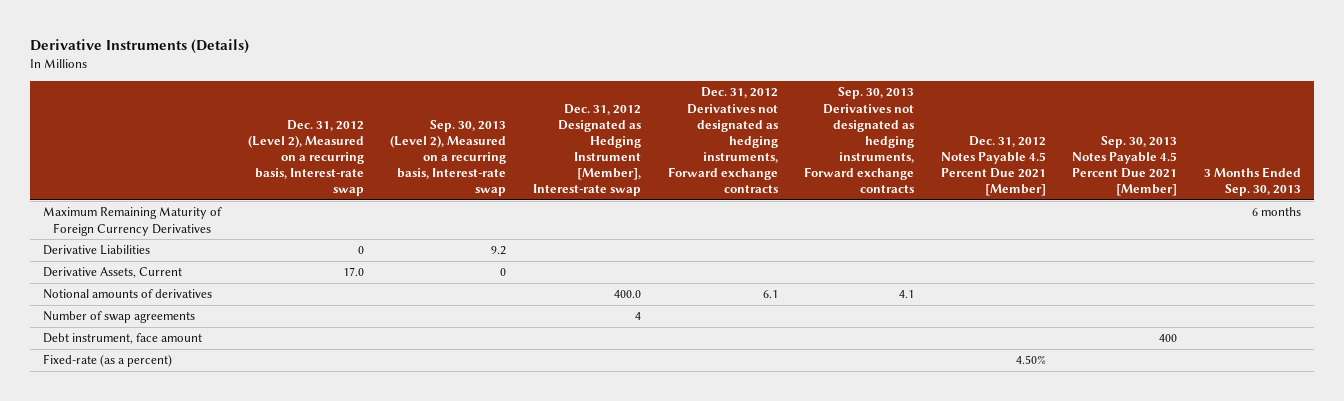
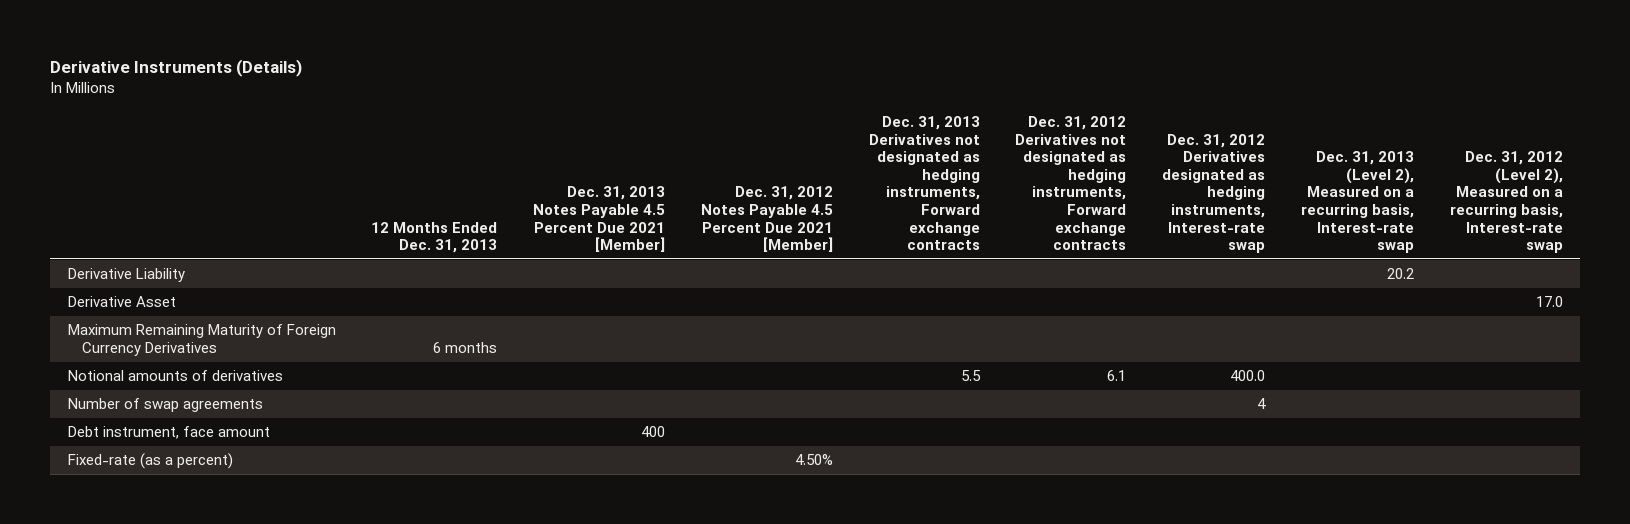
[390,119,507,197] Sep. 30, 2013 (Level 2), Measured on a recurring basis, Interest-rate swap -> none
[533,103,642,197] Dec. 31, 2012 Designated as Hedging Instrument [Member], Interest-rate swap -> none
[804,87,915,194] Sep. 30, 2013 Derivatives not designated as hedging instruments, Forward exchange contracts -> none
[1072,135,1178,197] Sep. 30, 2013 Notes Payable 4.5 Percent Due 2021 [Member] -> none
[1203,166,1301,197] 3 Months Ended Sep. 30, 2013 -> none
none -> [371,221,498,254] 12 Months Ended Dec. 31, 2013
none -> [533,186,666,253] Dec. 31, 2013 Notes Payable 4.5 Percent Due 2021 [Member]
none -> [868,115,980,251] Dec. 31, 2013 Derivatives not designated as hedging instruments, Forward exchange contracts
none -> [1162,133,1266,254] Dec. 31, 2012 Derivatives designated as hedging instruments, Interest-rate swap
none -> [1300,151,1414,254] Dec. 31, 2013 (Level 2), Measured on a recurring basis, Interest-rate swap
none -> [67,268,185,283] Derivative Liability
none -> [67,296,176,308] Derivative Asset
[43,245,151,256] Derivative Liabilities -> none
[43,267,183,279] Derivative Assets, Current -> none

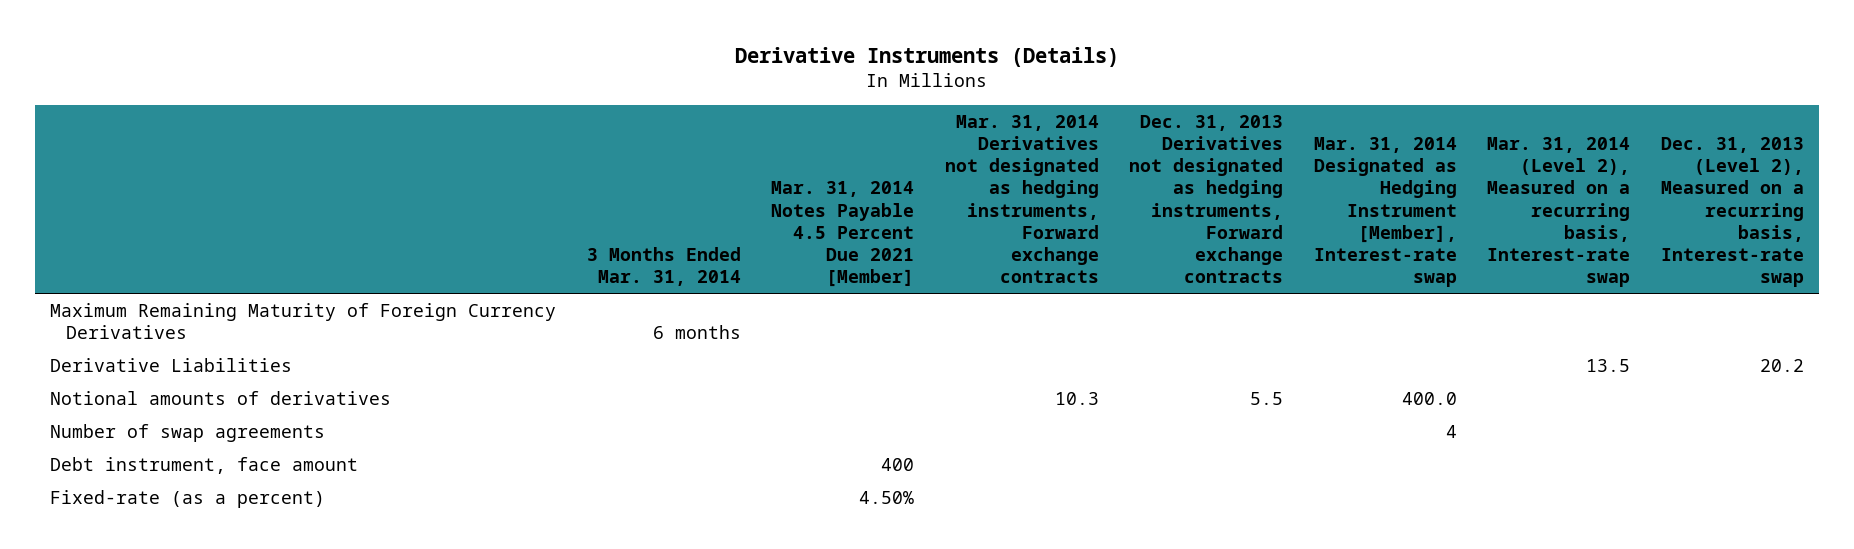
[371,221,498,254] 12 Months Ended Dec. 31, 2013 -> none
[533,186,666,253] Dec. 31, 2013 Notes Payable 4.5 Percent Due 2021 [Member] -> none
[700,186,833,253] Dec. 31, 2012 Notes Payable 4.5 Percent Due 2021 [Member] -> none
[1015,115,1127,251] Dec. 31, 2012 Derivatives not designated as hedging instruments, Forward exchange contracts -> none
[1162,133,1266,254] Dec. 31, 2012 Derivatives designated as hedging instruments, Interest-rate swap -> none
[1449,151,1563,254] Dec. 31, 2012 (Level 2), Measured on a recurring basis, Interest-rate swap -> none
none -> [586,246,741,287] 3 Months Ended Mar. 31, 2014
none -> [771,181,915,288] Mar. 31, 2014 Notes Payable 4.5 Percent Due 2021 [Member]
none -> [944,114,1099,284] Mar. 31, 2014 Derivatives not designated as hedging instruments, Forward exchange contracts
none -> [1313,136,1457,288] Mar. 31, 2014 Designated as Hedging Instrument [Member], Interest-rate swap
none -> [1487,136,1631,288] Mar. 31, 2014 (Level 2), Measured on a recurring basis, Interest-rate swap
[67,268,185,283] Derivative Liability -> none
[67,296,176,308] Derivative Asset -> none
none -> [50,357,293,372] Derivative Liabilities

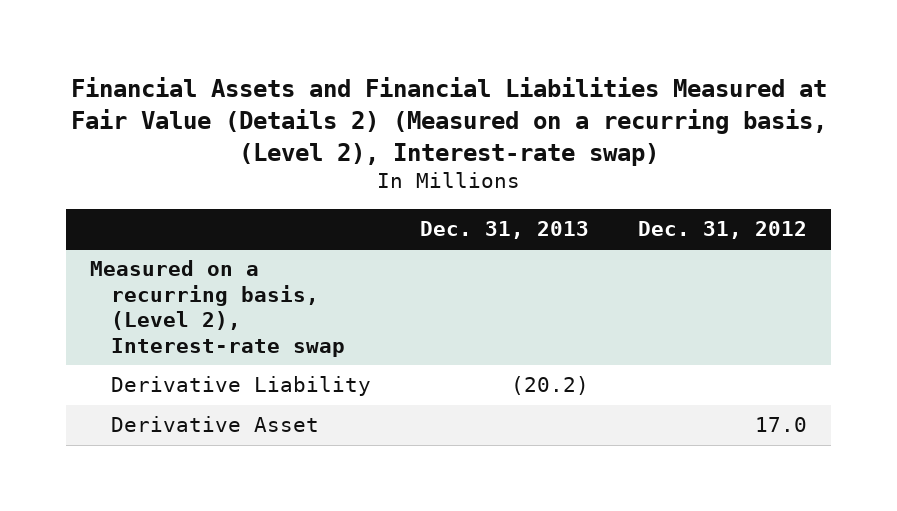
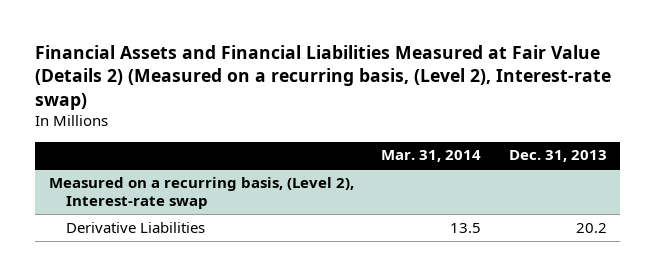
[637,221,807,240] Dec. 31, 2012 -> none
none -> [381,150,482,163] Mar. 31, 2014
[111,416,320,433] Derivative Asset -> none
[111,376,372,397] Derivative Liability -> [66,221,206,233] Derivative Liabilities
[511,376,590,396] (20.2) -> [575,222,607,233] 20.2

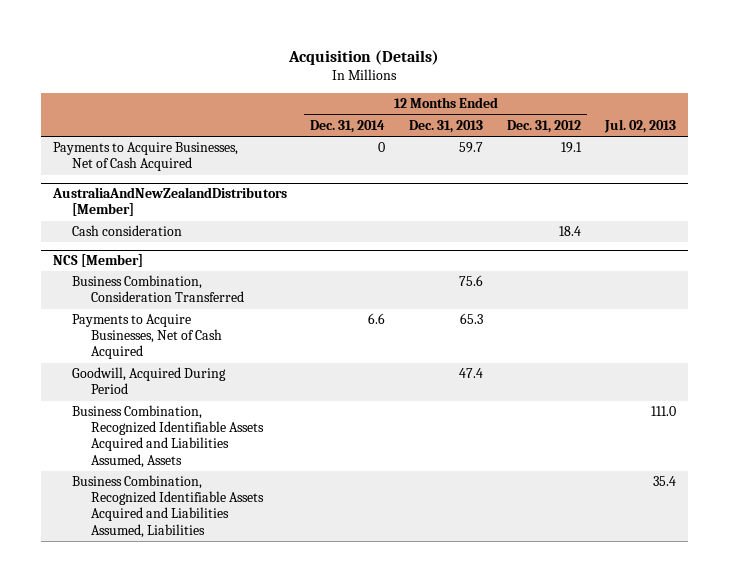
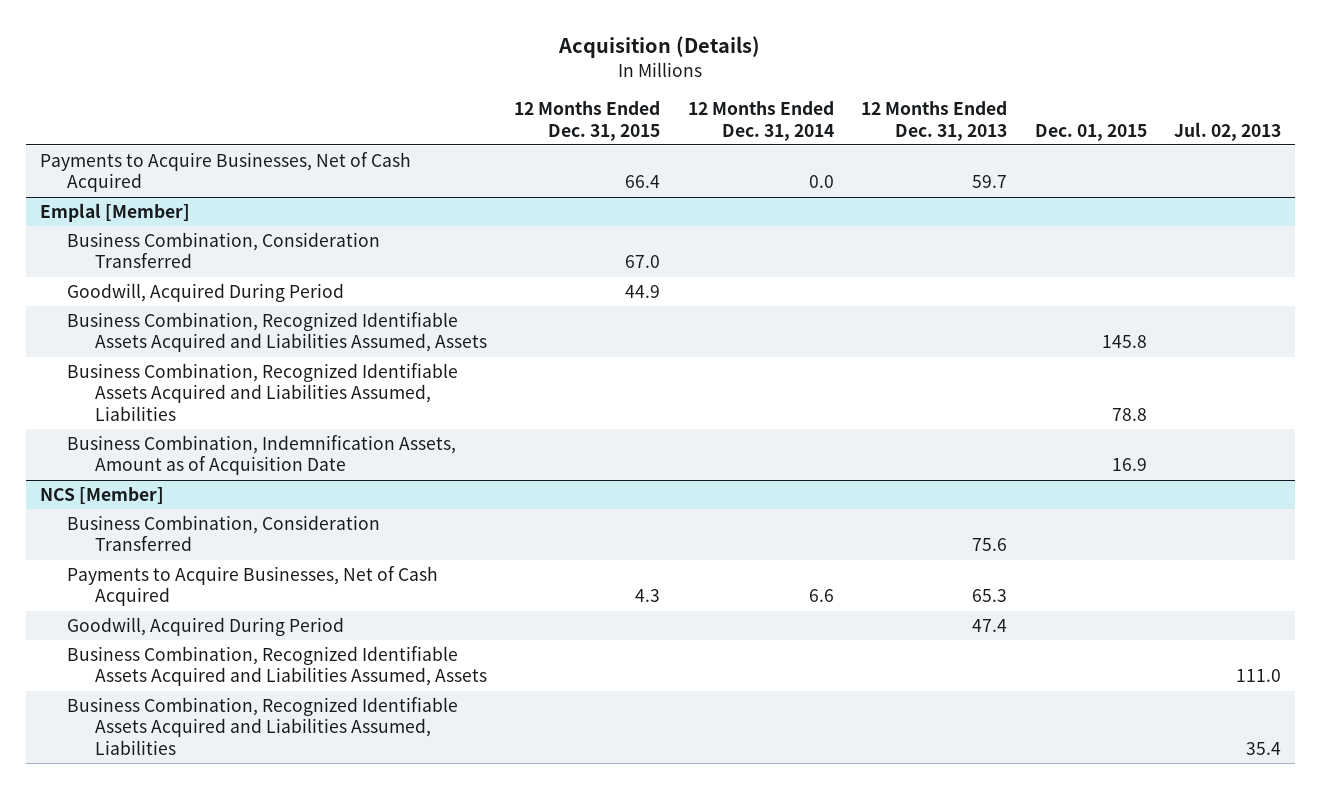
[507,119,582,133] Dec. 31, 2012 -> none
none -> [514,101,661,141] 12 Months Ended Dec. 31, 2015
none -> [1034,123,1147,141] Dec. 01, 2015
[51,187,287,217] AustraliaAndNewZealandDistributors [Member] -> none
[71,225,182,237] Cash consideration -> none
[378,142,386,153] 0 -> [808,175,834,189] 0.0
none -> [39,203,190,223] Emplal [Member]
none -> [67,232,381,269] Business Combination, Consideration Transferred
none -> [67,283,345,303] Goodwill, Acquired During Period
none -> [67,312,487,353] Business Combination, Recognized Identifiable Assets Acquired and Liabilities Assumed, Assets
none -> [67,363,459,421] Business Combination, Recognized Identifiable Assets Acquired and Liabilities Assumed, Liabilities
none -> [67,435,457,476] Business Combination, Indemnification Assets, Amount as of Acquisition Date

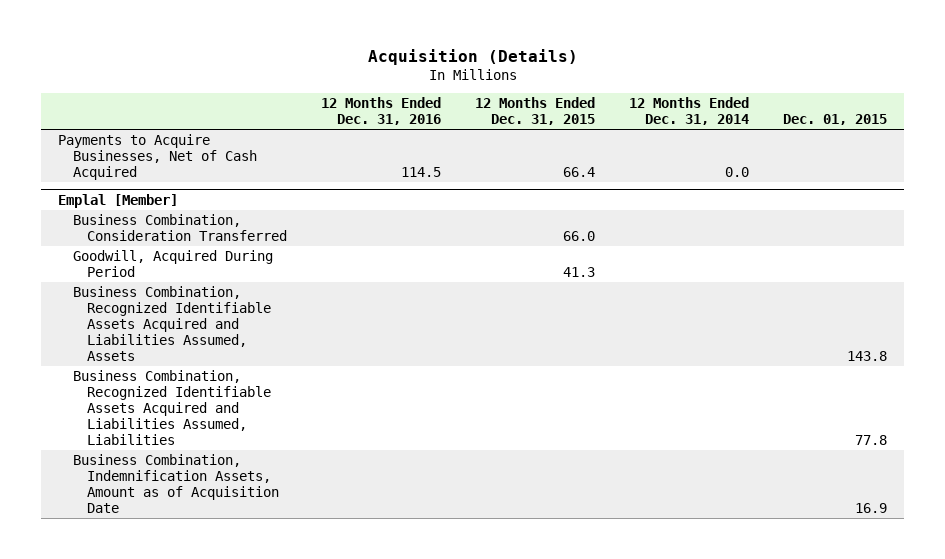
[861,101,1008,141] 12 Months Ended Dec. 31, 2013 -> none
[1174,121,1282,141] Jul. 02, 2013 -> none
none -> [320,97,441,126] 12 Months Ended Dec. 31, 2016
[625,255,661,269] 67.0 -> [563,230,596,241] 66.0
[625,285,661,299] 44.9 -> [563,266,596,277] 41.3
[1101,335,1147,349] 145.8 -> [847,350,888,361] 143.8
[1111,407,1147,421] 78.8 -> [855,434,888,445] 77.8
[39,487,164,505] NCS [Member] -> none
[67,515,381,552] Business Combination, Consideration Transferred -> none
[67,566,439,607] Payments to Acquire Businesses, Net of Cash Acquired -> none
[67,617,345,637] Goodwill, Acquired During Period -> none
[67,646,487,687] Business Combination, Recognized Identifiable Assets Acquired and Liabilities Assumed, Assets -> none
[67,697,459,755] Business Combination, Recognized Identifiable Assets Acquired and Liabilities Assumed, Liabilities -> none

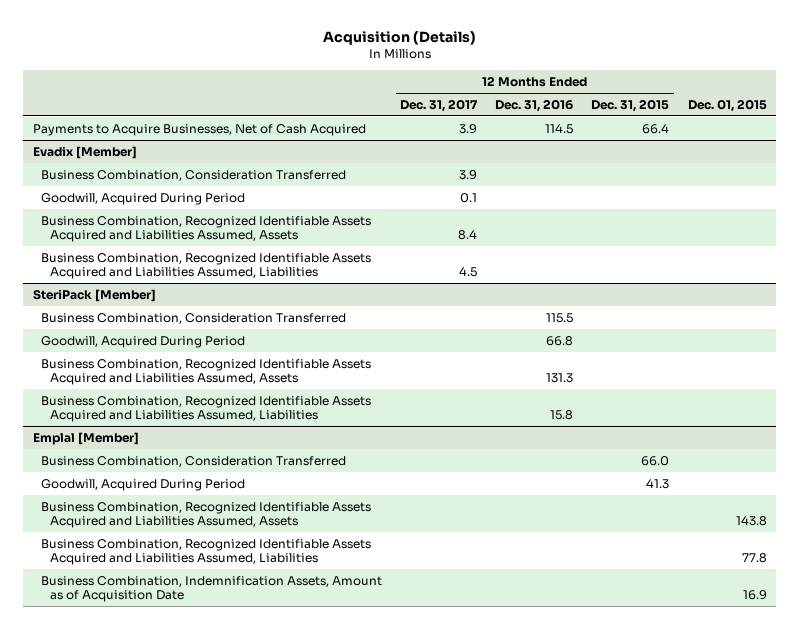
[629,97,750,126] 12 Months Ended Dec. 31, 2014 -> none
none -> [400,98,479,112] Dec. 31, 2017
none -> [32,145,137,159] Evadix [Member]
none -> [41,169,347,181] Business Combination, Consideration Transferred
none -> [41,192,246,205] Goodwill, Acquired During Period
none -> [41,215,372,242] Business Combination, Recognized Identifiable Assets Acquired and Liabilities Assumed, Assets
none -> [41,252,372,279] Business Combination, Recognized Identifiable Assets Acquired and Liabilities Assumed, Liabilities
none -> [32,288,156,302] SteriPack [Member]
none -> [41,312,347,324] Business Combination, Consideration Transferred
none -> [41,335,246,348] Goodwill, Acquired During Period
none -> [41,358,372,385] Business Combination, Recognized Identifiable Assets Acquired and Liabilities Assumed, Assets
none -> [41,395,372,422] Business Combination, Recognized Identifiable Assets Acquired and Liabilities Assumed, Liabilities

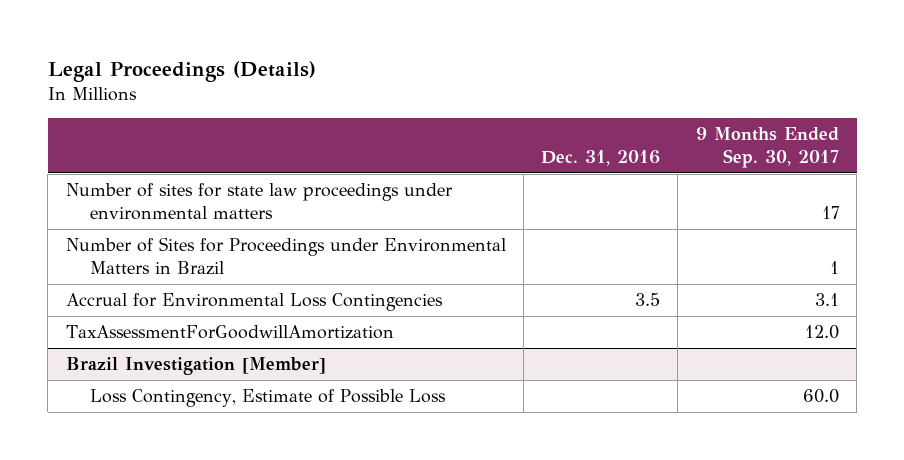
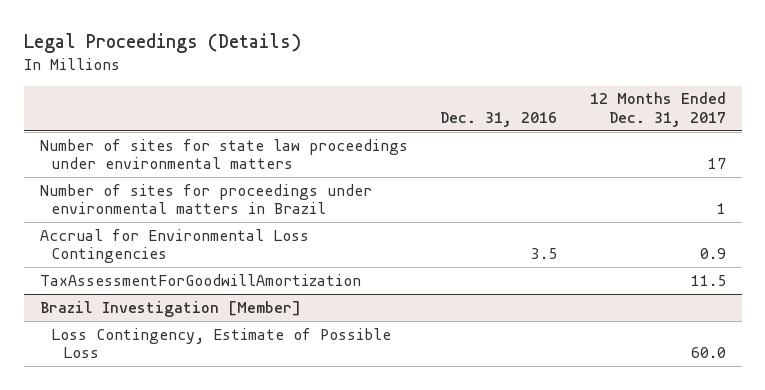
[695,127,839,168] 9 Months Ended Sep. 30, 2017 -> none
none -> [589,92,726,127] 12 Months Ended Dec. 31, 2017
[65,237,506,275] Number of Sites for Proceedings under Environmental Matters in Brazil -> [39,183,372,215] Number of sites for proceedings under environmental matters in Brazil

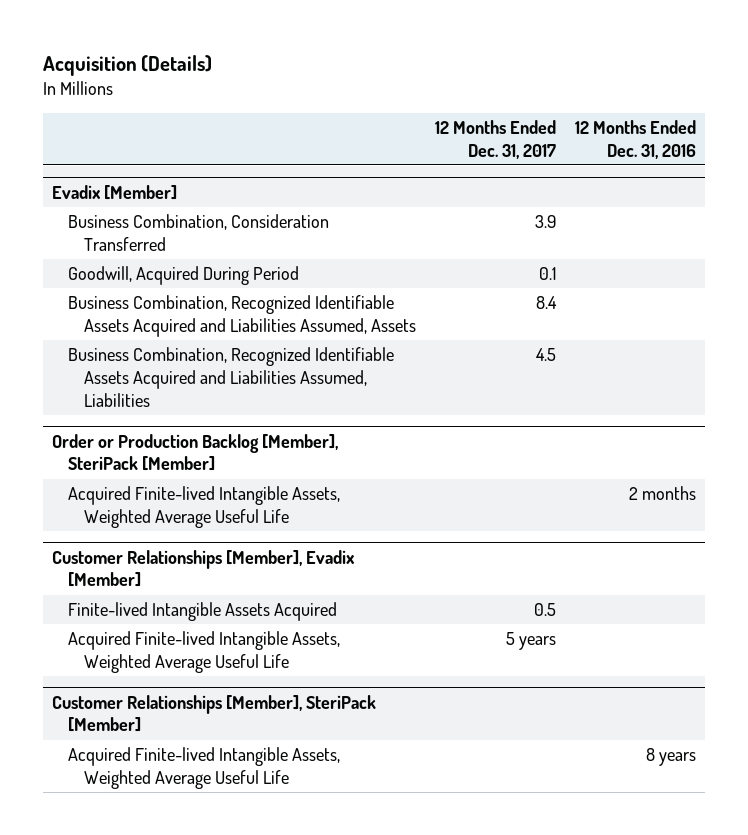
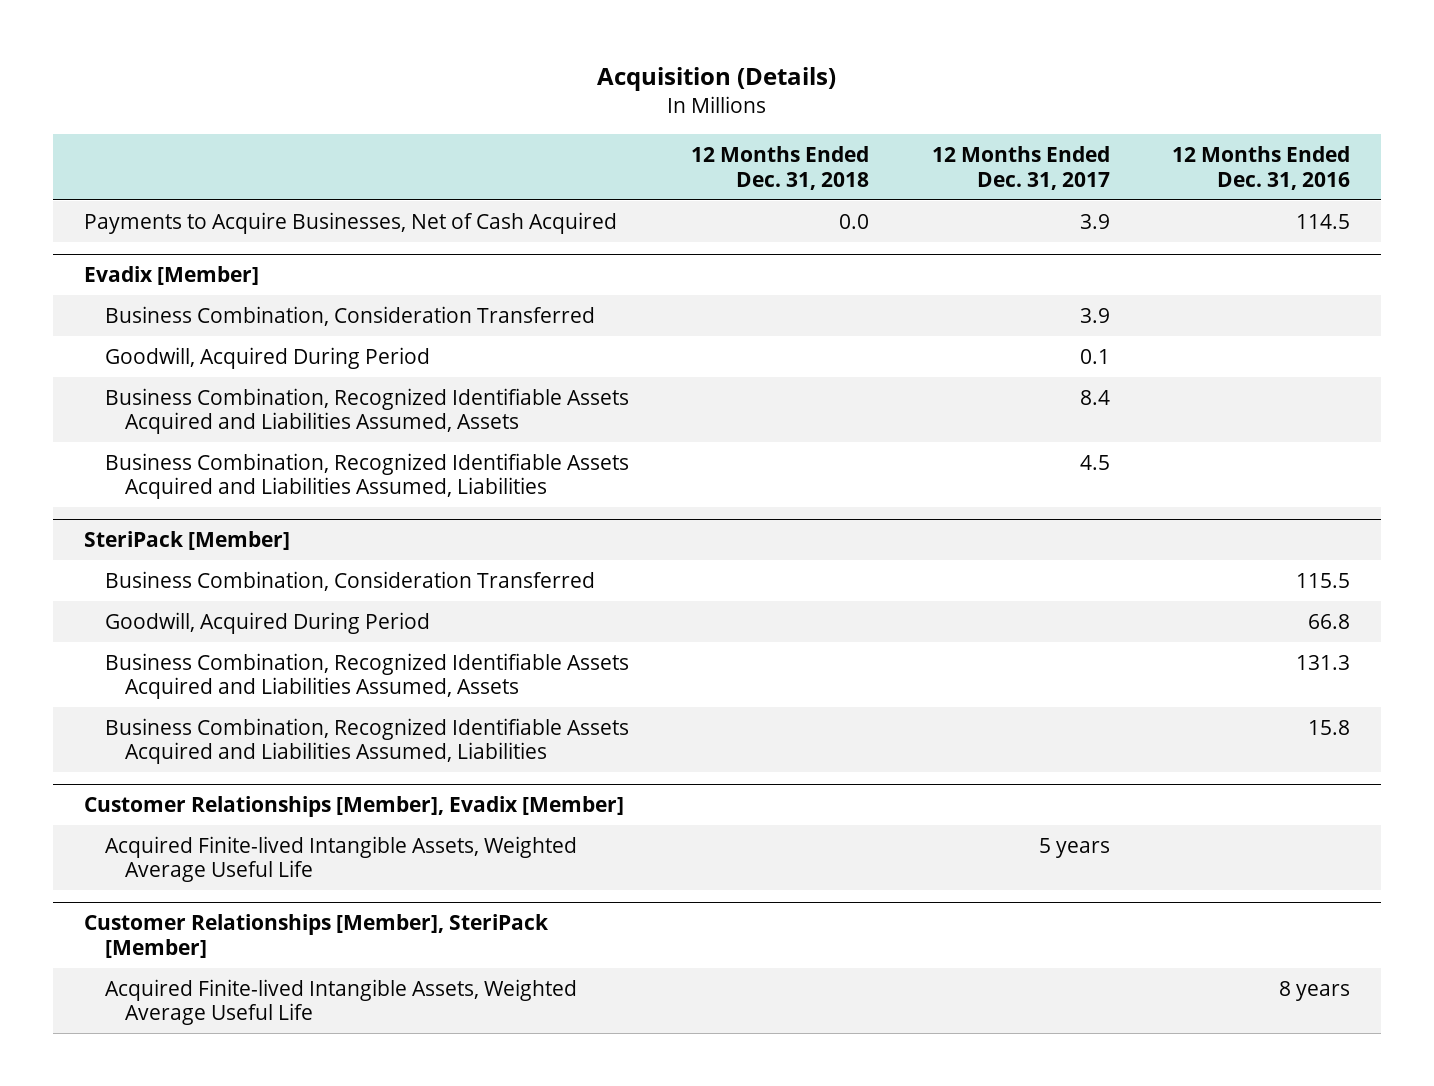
none -> [691,146,870,190] 12 Months Ended Dec. 31, 2018
none -> [83,211,617,234] Payments to Acquire Businesses, Net of Cash Acquired
[68,486,341,529] Acquired Finite-lived Intangible Assets, Weighted Average Useful Life -> none
[52,433,339,472] Order or Production Backlog [Member], SteriPack [Member] -> [83,531,290,551] SteriPack [Member]
none -> [104,570,595,591] Business Combination, Consideration Transferred
none -> [104,611,430,634] Goodwill, Acquired During Period
none -> [104,652,629,700] Business Combination, Recognized Identifiable Assets Acquired and Liabilities Assumed, Assets
none -> [104,717,629,765] Business Combination, Recognized Identifiable Assets Acquired and Liabilities Assumed, Liabilities
[68,602,338,622] Finite-lived Intangible Assets Acquired -> none

